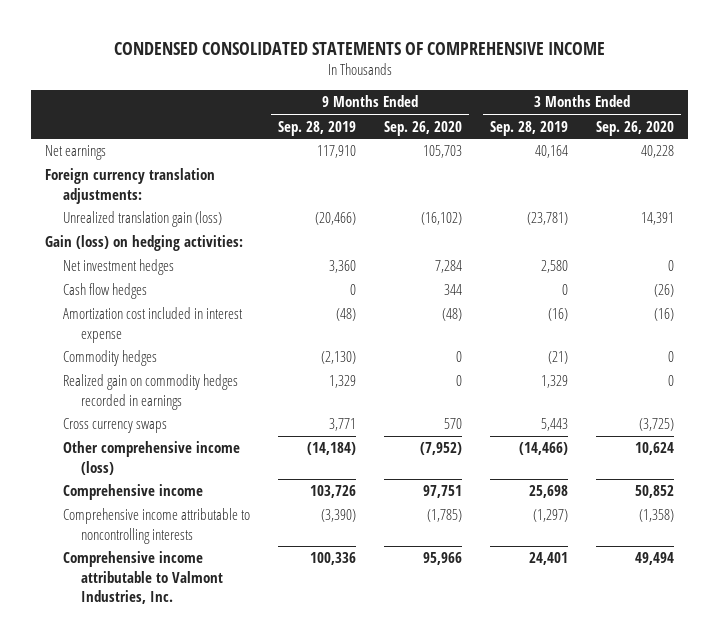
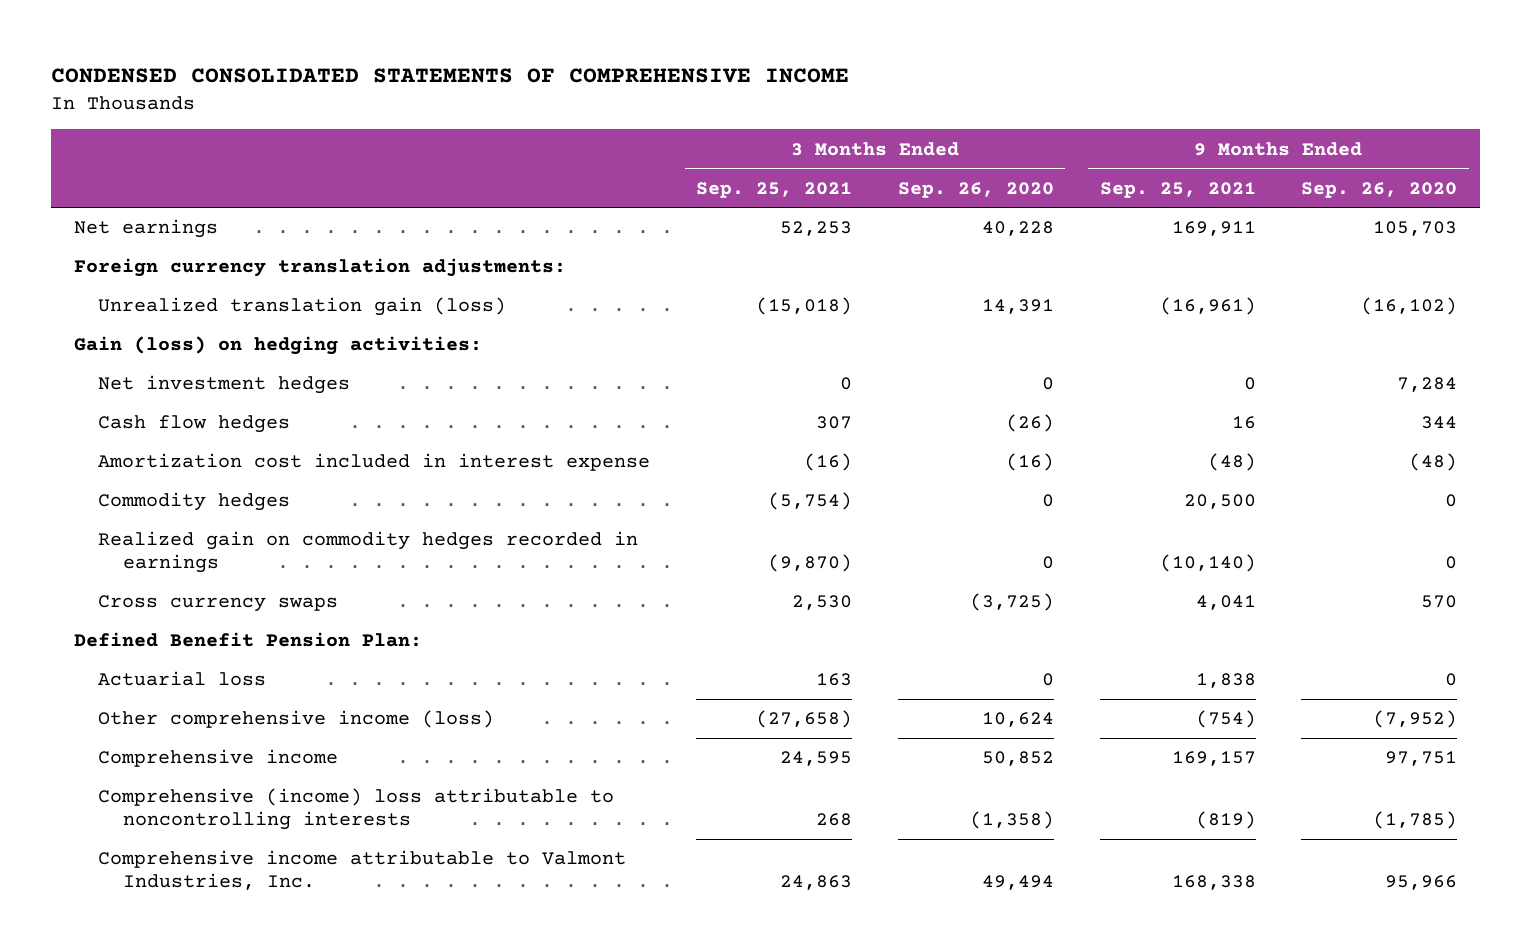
[278,120,357,136] Sep. 28, 2019 -> none
[490,120,569,136] Sep. 28, 2019 -> none
none -> [695,181,852,198] Sep. 25, 2021
none -> [1099,181,1256,198] Sep. 25, 2021
none -> [73,632,422,648] Defined Benefit Pension Plan:
none -> [98,671,267,687] Actuarial loss
[63,508,251,544] Comprehensive income attributable to noncontrolling interests -> [98,788,615,831] Comprehensive (income) loss attributable to noncontrolling interests

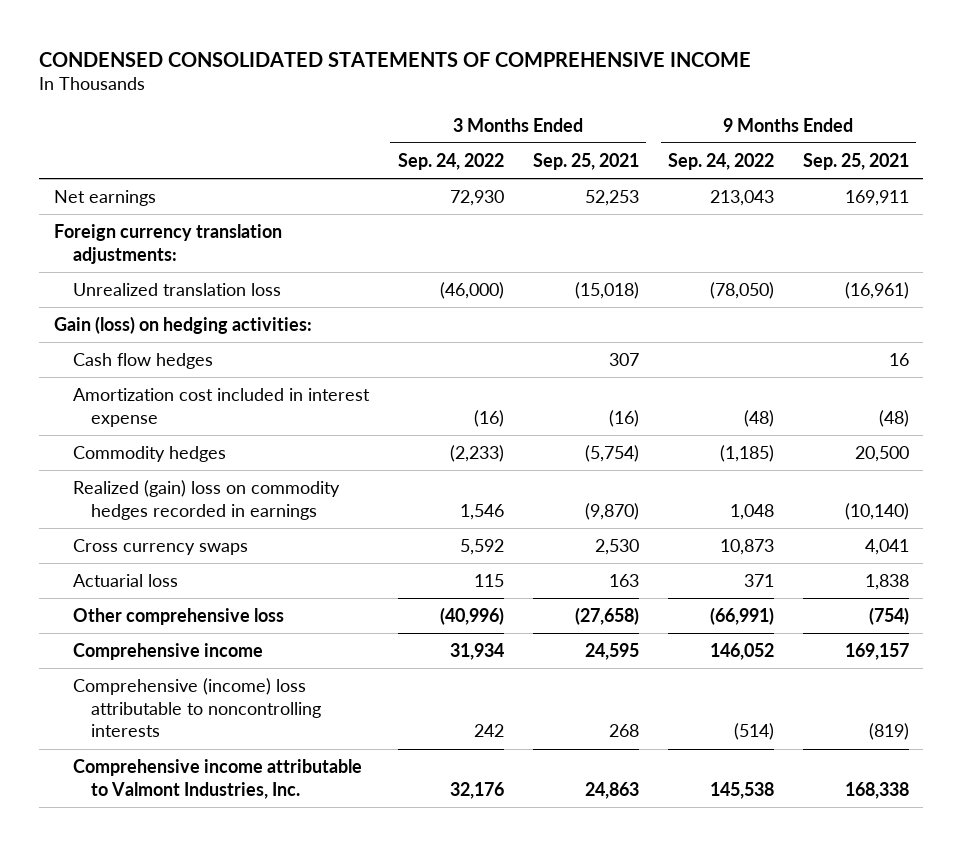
[897,181,1054,198] Sep. 26, 2020 -> none
[1301,181,1458,198] Sep. 26, 2020 -> none
none -> [397,152,504,170] Sep. 24, 2022
none -> [667,152,774,170] Sep. 24, 2022
[98,297,507,317] Unrealized translation gain (loss) -> [72,282,281,296] Unrealized translation loss
[98,375,351,395] Net investment hedges -> none
[98,531,639,574] Realized gain on commodity hedges recorded in earnings -> [72,479,340,520] Realized (gain) loss on commodity hedges recorded in earnings
[73,632,422,648] Defined Benefit Pension Plan: -> none
[98,710,495,729] Other comprehensive income (loss) -> [72,607,284,625] Other comprehensive loss

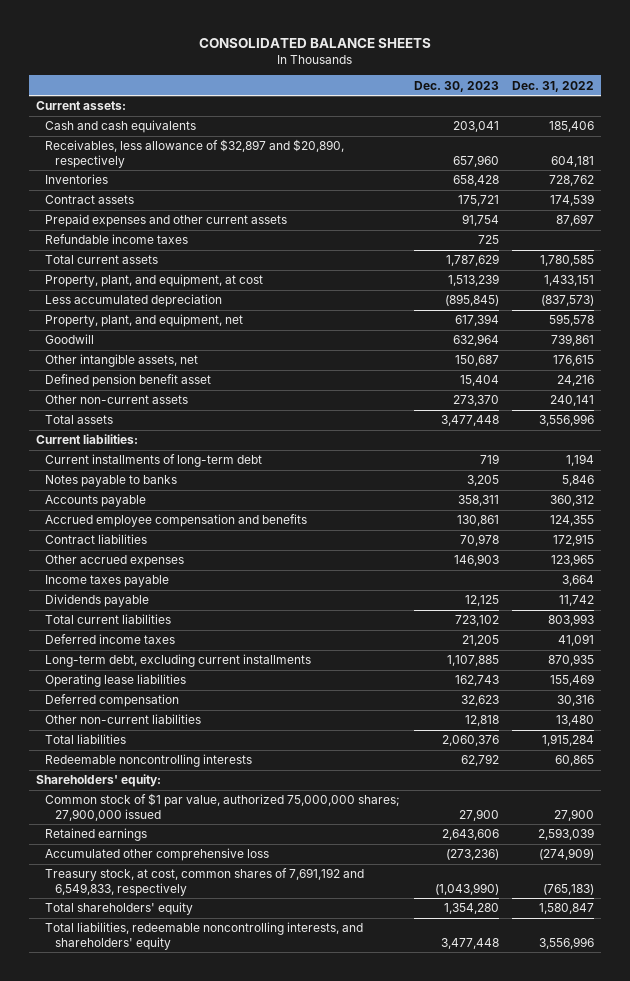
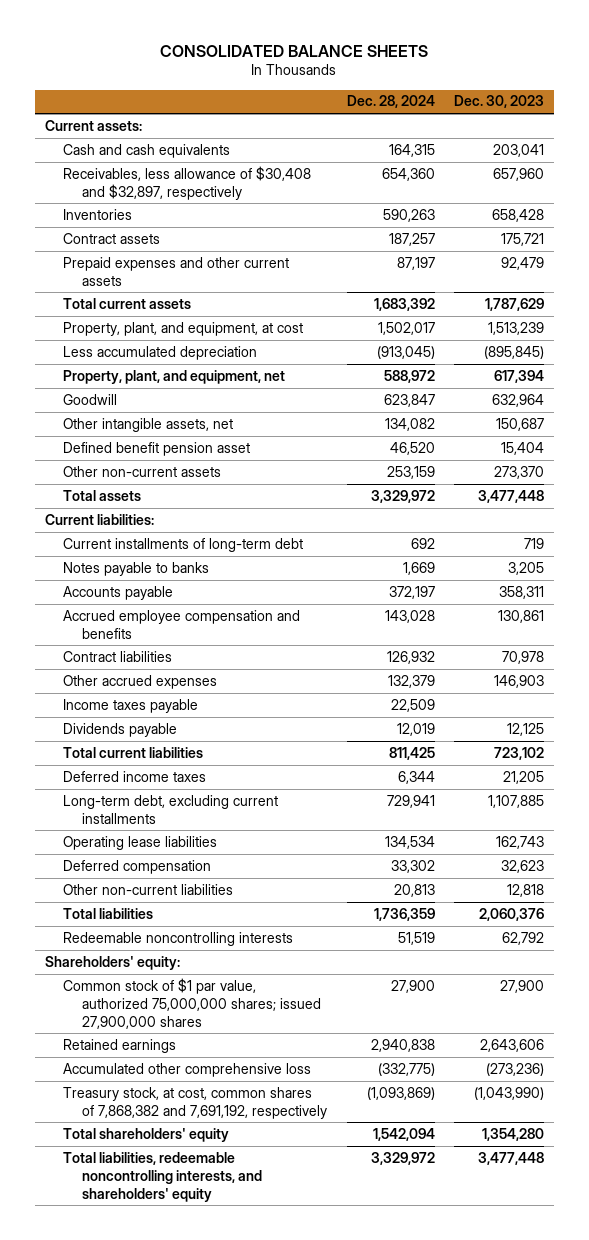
[512,80,595,92] Dec. 31, 2022 -> none
none -> [346,95,435,109] Dec. 28, 2024
[45,139,345,168] Receivables, less allowance of $32,897 and $20,890, respectively -> [63,165,312,200] Receivables, less allowance of $30,408 and $32,897, respectively
[45,234,189,245] Refundable income taxes -> none
[461,214,499,227] 91,754 -> [501,256,545,270] 92,479
[45,374,212,388] Defined pension benefit asset -> [63,441,251,456] Defined benefit pension asset
[45,793,401,821] Common stock of $1 par value, authorized 75,000,000 shares; 27,900,000 issued -> [63,977,321,1029] Common stock of $1 par value, authorized 75,000,000 shares; issued 27,900,000 shares
[45,868,365,896] Treasury stock, at cost, common shares of 7,691,192 and 6,549,833, respectively -> [63,1086,327,1119] Treasury stock, at cost, common shares of 7,868,382 and 7,691,192, respectively

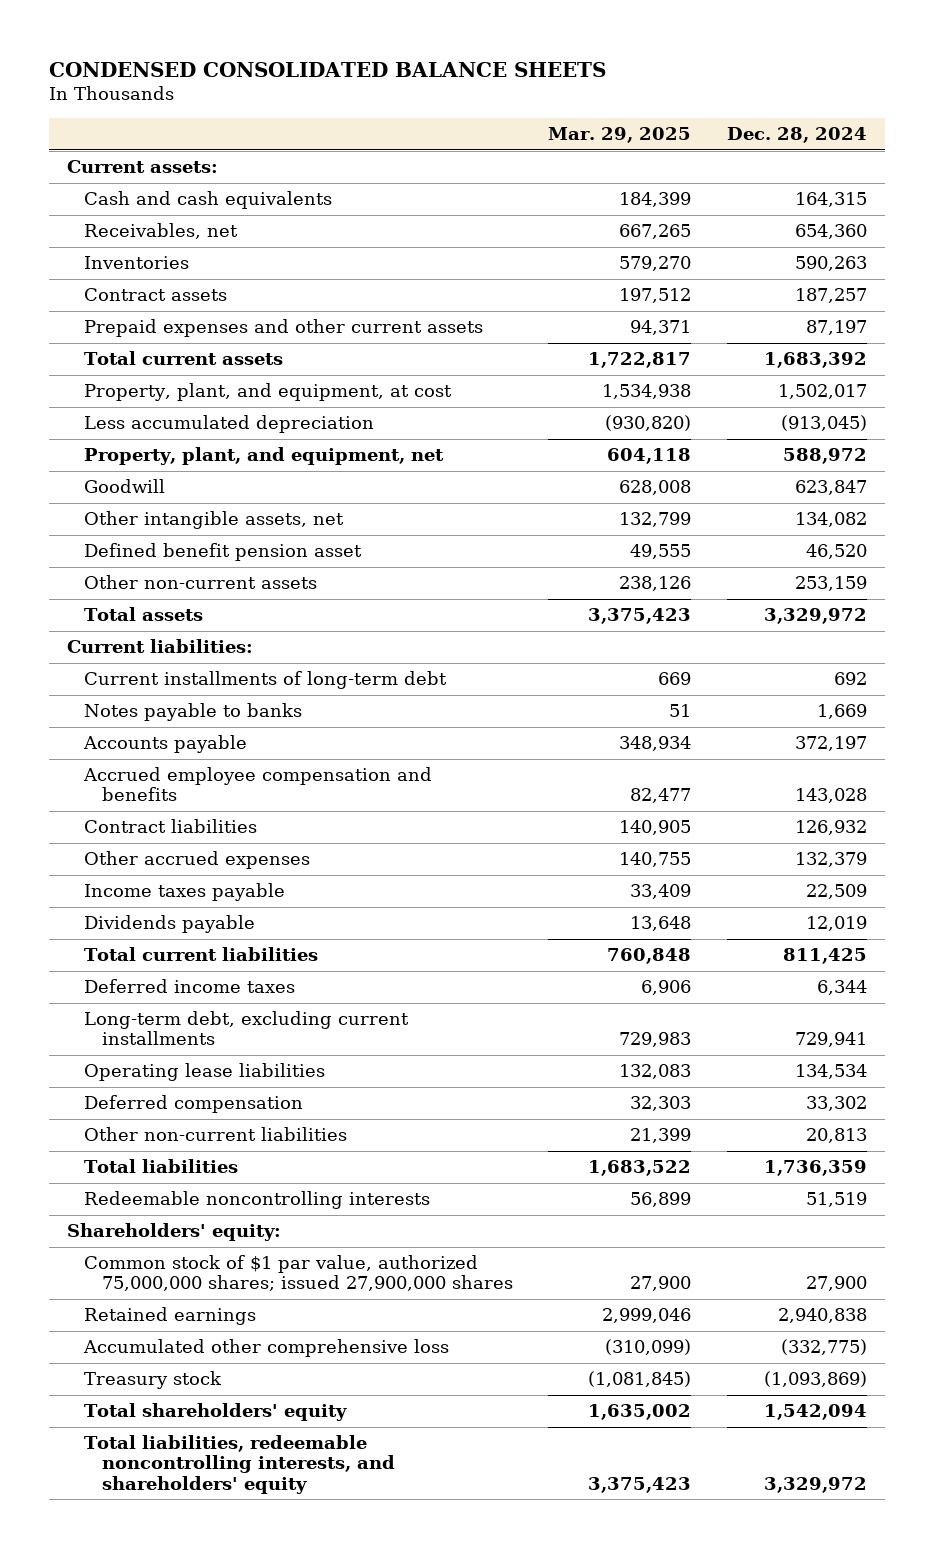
[160,44,429,57] CONSOLIDATED BALANCE SHEETS -> [49,61,607,77] CONDENSED CONSOLIDATED BALANCE SHEETS
[454,95,545,109] Dec. 30, 2023 -> none
none -> [548,127,692,144] Mar. 29, 2025
[63,165,312,200] Receivables, less allowance of $30,408 and $32,897, respectively -> [84,223,239,240] Receivables, net
[63,1086,327,1119] Treasury stock, at cost, common shares of 7,868,382 and 7,691,192, respectively -> [84,1371,223,1390] Treasury stock

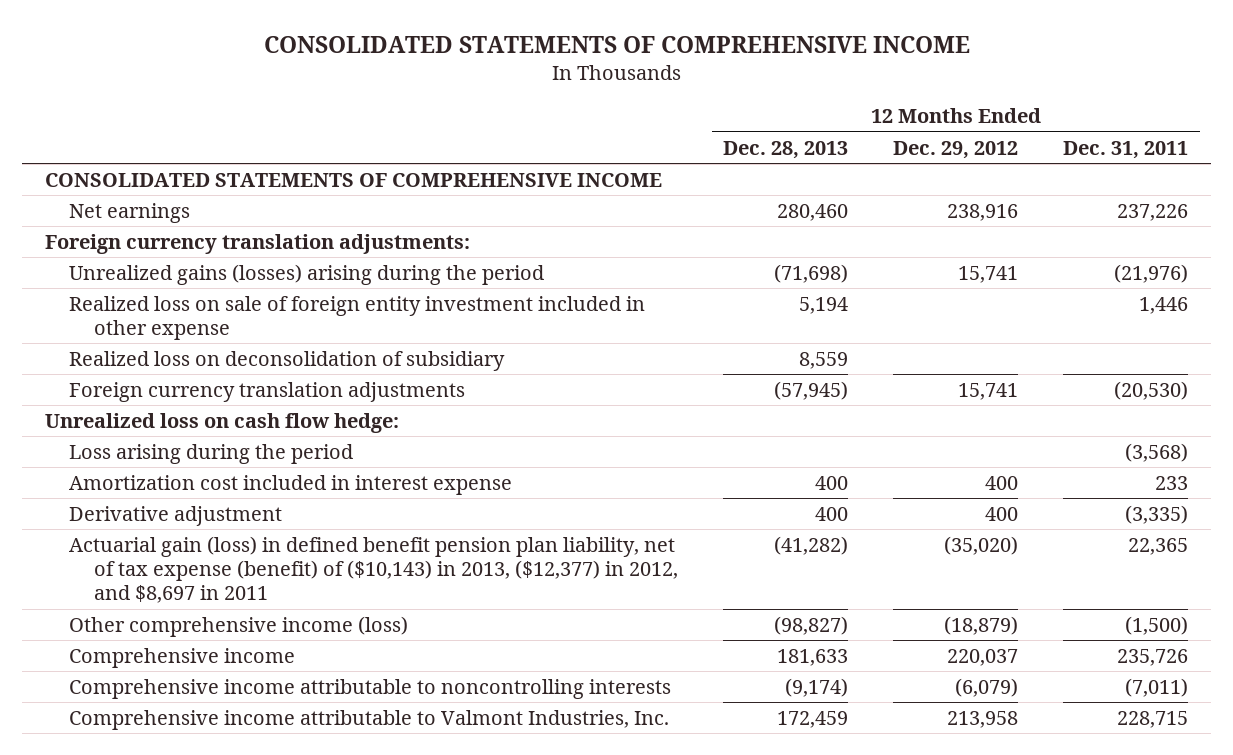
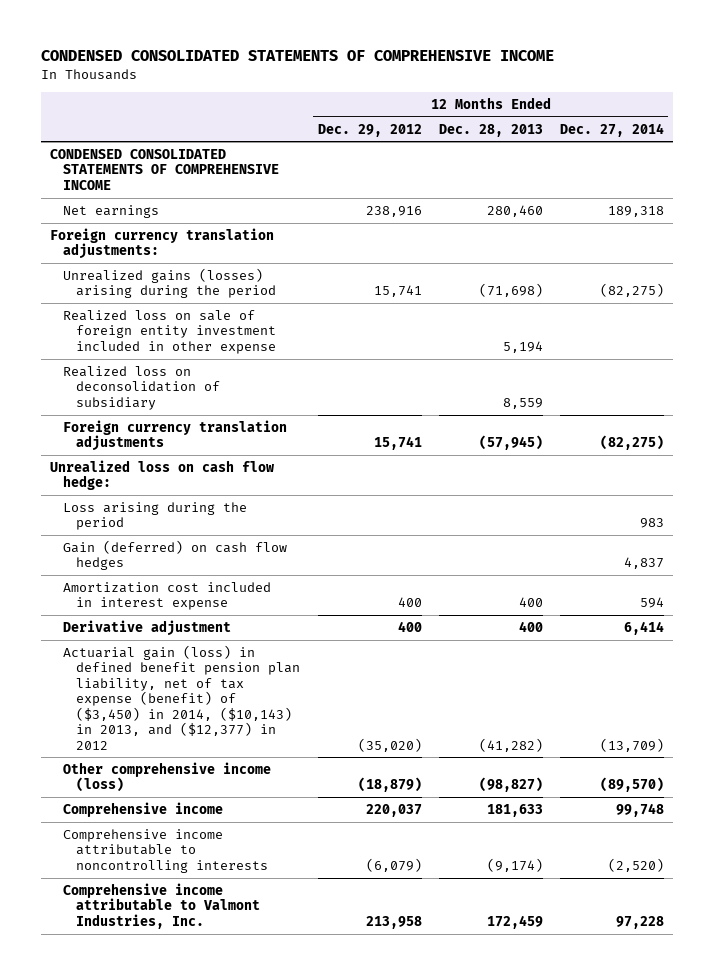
[263,36,970,54] CONSOLIDATED STATEMENTS OF COMPREHENSIVE INCOME -> [41,50,555,62] CONDENSED CONSOLIDATED STATEMENTS OF COMPREHENSIVE INCOME
[1063,140,1189,159] Dec. 31, 2011 -> none
none -> [560,122,665,137] Dec. 27, 2014
[44,172,662,187] CONSOLIDATED STATEMENTS OF COMPREHENSIVE INCOME -> [49,148,280,190] CONDENSED CONSOLIDATED STATEMENTS OF COMPREHENSIVE INCOME
none -> [63,539,288,571] Gain (deferred) on cash flow hedges
[69,535,678,603] Actuarial gain (loss) in defined benefit pension plan liability, net of tax expense (benefit) of ($10,143) in 2013, ($12,377) in 2012, and $8,697 in 2011 -> [63,644,301,750] Actuarial gain (loss) in defined benefit pension plan liability, net of tax expense (benefit) of ($3,450) in 2014, ($10,143) in 2013, and ($12,377) in 2012

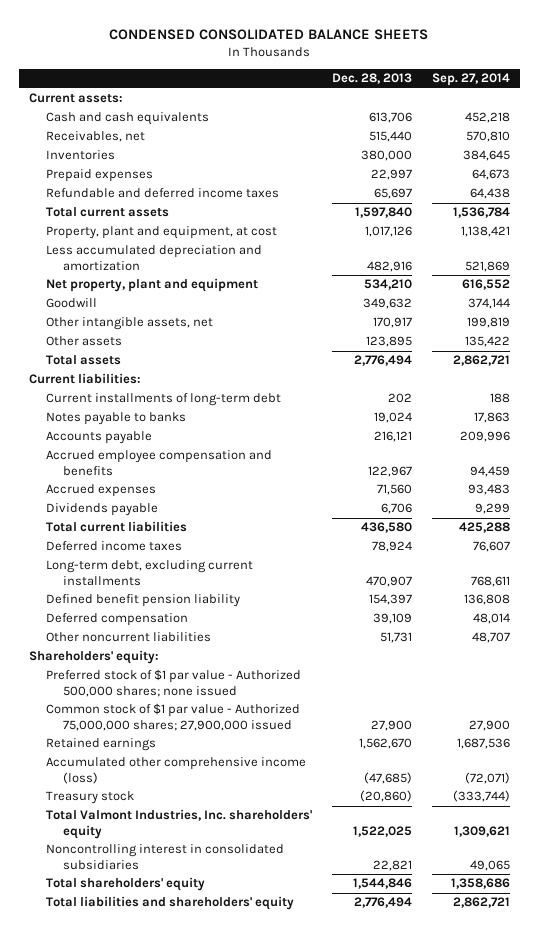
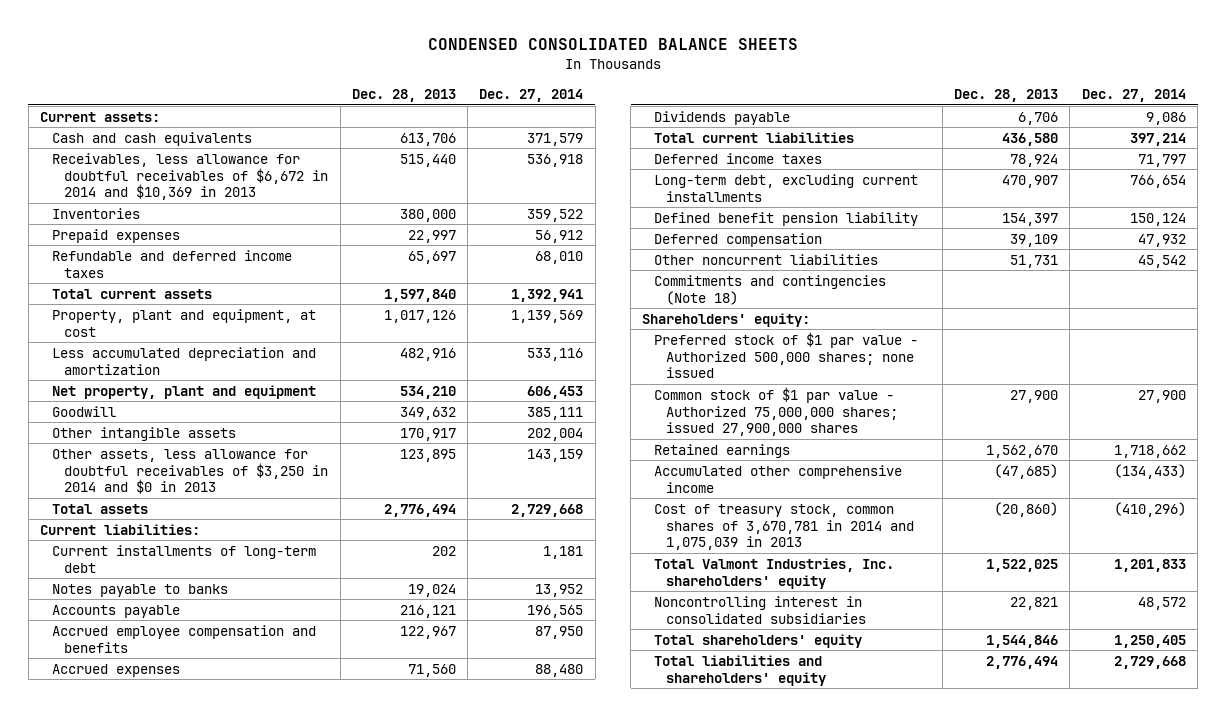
[432,73,511,87] Sep. 27, 2014 -> none
none -> [479,89,584,103] Dec. 27, 2014
[46,131,146,143] Receivables, net -> [52,152,329,201] Receivables, less allowance for doubtful receivables of $6,672 in 2014 and $10,369 in 2013
[46,317,214,331] Other intangible assets, net -> [52,426,237,441] Other intangible assets
[46,336,123,347] Other assets -> [52,448,329,495] Other assets, less allowance for doubtful receivables of $3,250 in 2014 and $0 in 2013
none -> [654,274,887,305] Commitments and contingencies (Note 18)
[46,703,301,731] Common stock of $1 par value - Authorized 75,000,000 shares; 27,900,000 issued -> [654,386,899,437] Common stock of $1 par value - Authorized 75,000,000 shares; issued 27,900,000 shares
[46,757,307,784] Accumulated other comprehensive income (loss) -> [654,464,903,493] Accumulated other comprehensive income
[46,791,135,805] Treasury stock -> [654,503,915,551] Cost of treasury stock, common shares of 3,670,781 in 2014 and 1,075,039 in 2013

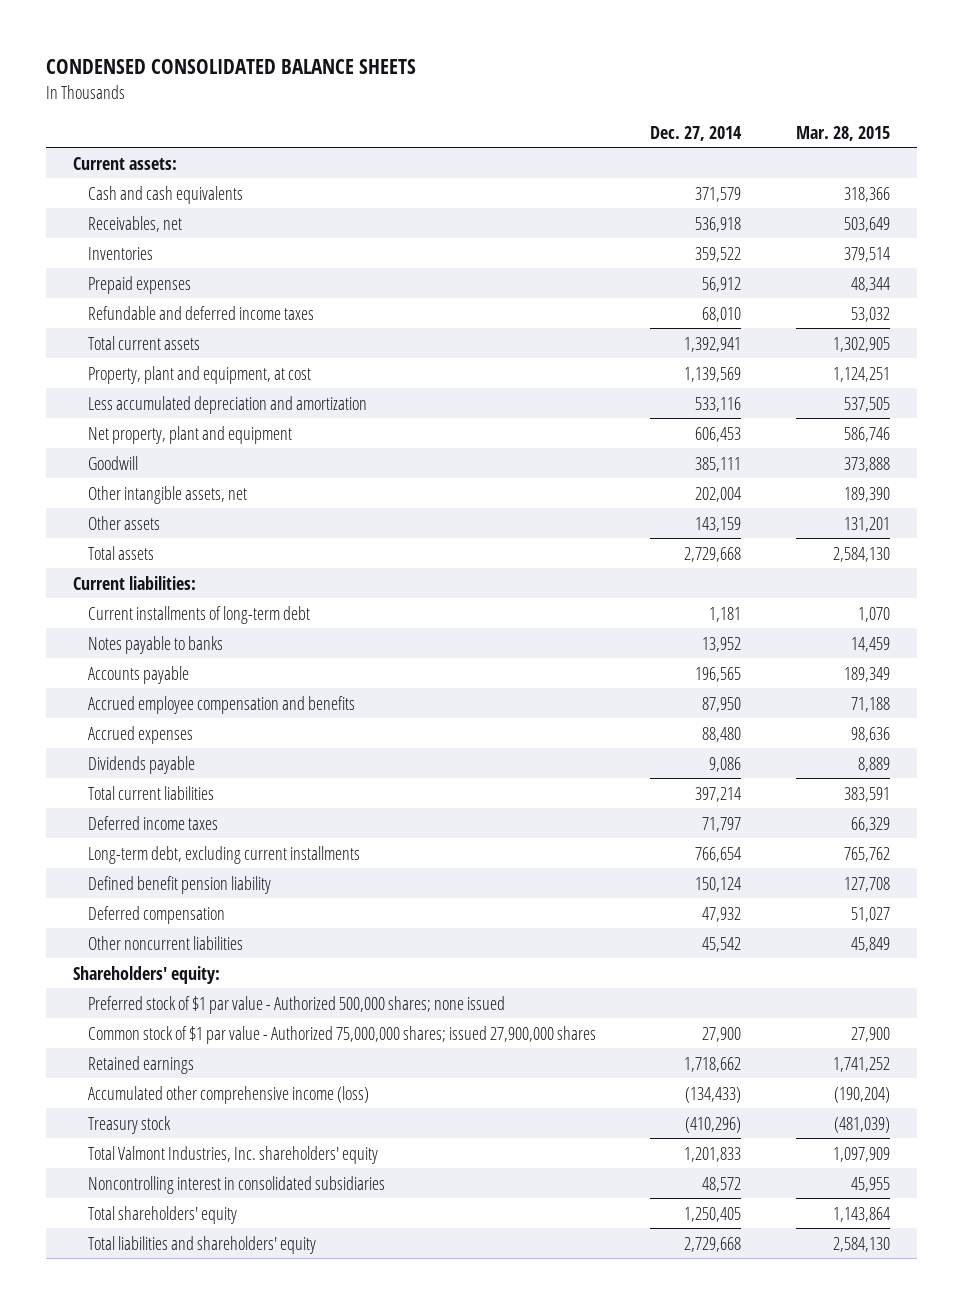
[351,89,456,103] Dec. 28, 2013 -> none
none -> [795,125,890,141] Mar. 28, 2015
[52,152,329,201] Receivables, less allowance for doubtful receivables of $6,672 in 2014 and $10,369 in 2013 -> [88,215,183,232] Receivables, net
[52,426,237,441] Other intangible assets -> [88,485,248,504] Other intangible assets, net
[52,448,329,495] Other assets, less allowance for doubtful receivables of $3,250 in 2014 and $0 in 2013 -> [88,515,161,530] Other assets
[654,274,887,305] Commitments and contingencies (Note 18) -> none
[654,464,903,493] Accumulated other comprehensive income -> [88,1085,370,1104] Accumulated other comprehensive income (loss)
[654,503,915,551] Cost of treasury stock, common shares of 3,670,781 in 2014 and 1,075,039 in 2013 -> [88,1115,172,1134] Treasury stock

